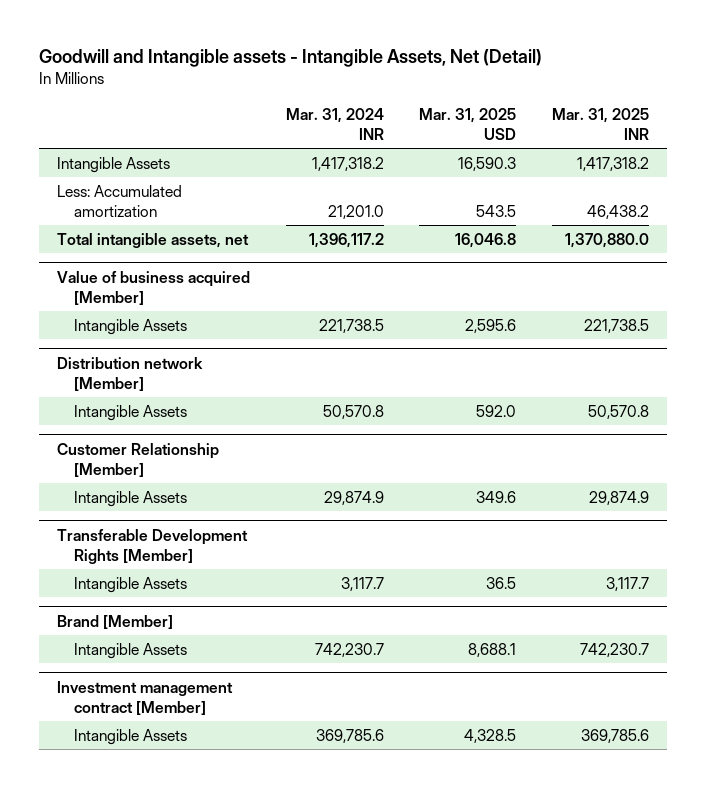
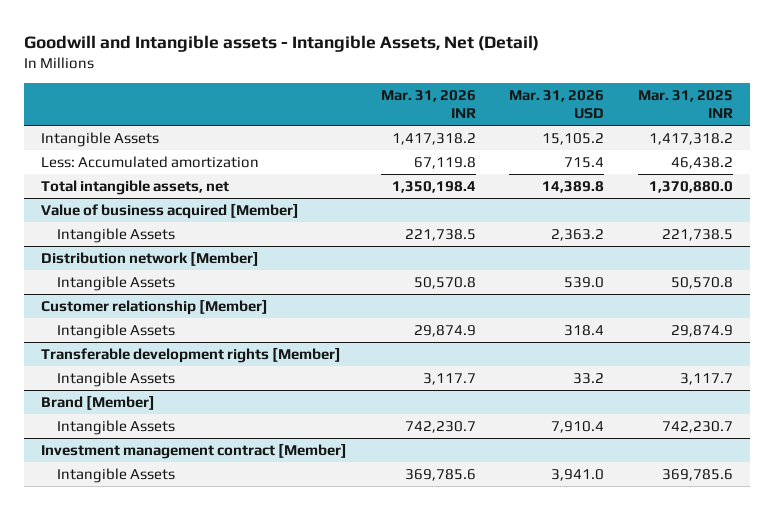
[285,107,384,140] Mar. 31, 2024 INR -> none
[419,107,517,140] Mar. 31, 2025 USD -> none
none -> [380,89,476,119] Mar. 31, 2026 INR
none -> [509,89,605,120] Mar. 31, 2026 USD
[57,442,220,477] Customer Relationship [Member] -> [40,298,268,315] Customer relationship [Member]
[57,528,249,564] Transferable Development Rights [Member] -> [40,346,341,363] Transferable development rights [Member]

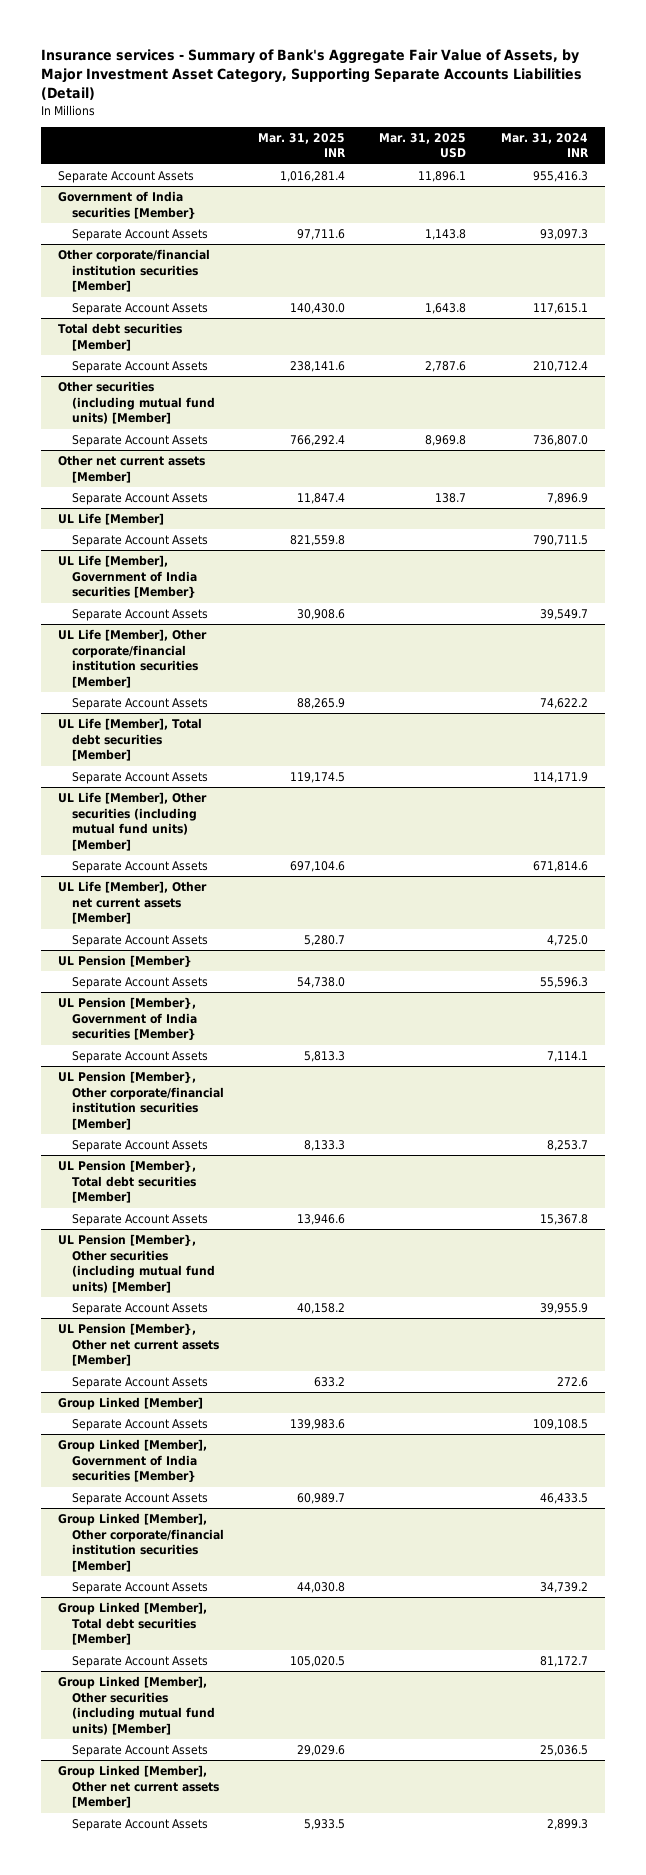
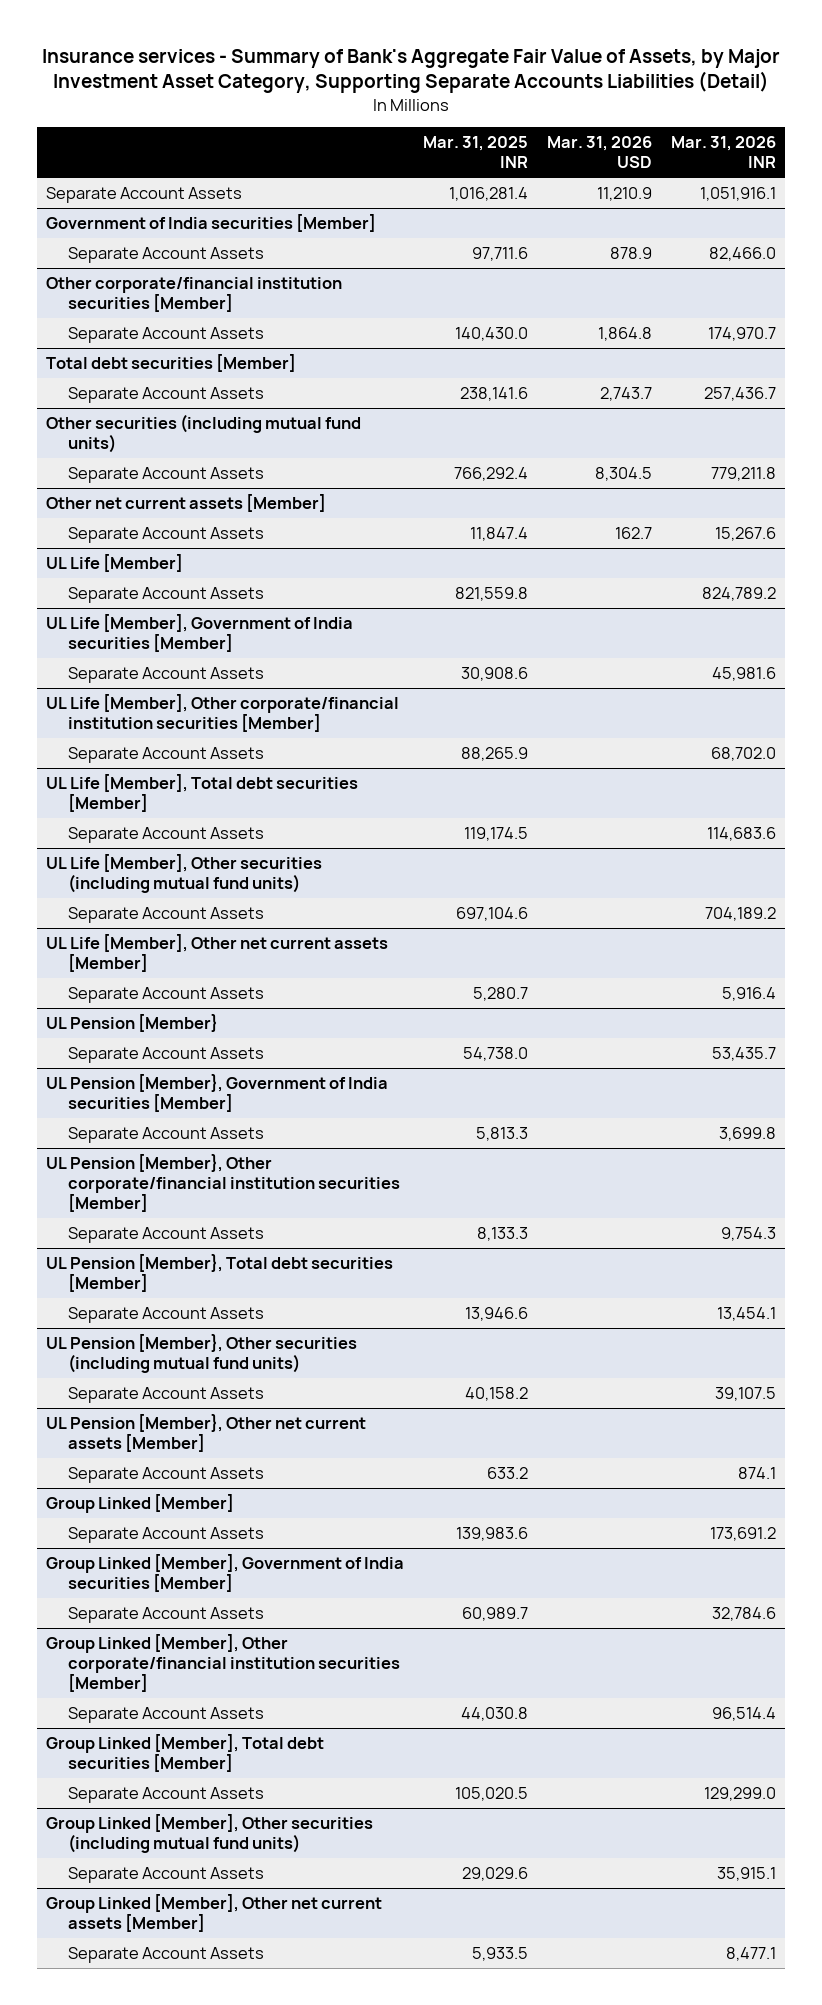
[379,132,467,159] Mar. 31, 2025 USD -> none
[500,132,589,158] Mar. 31, 2024 INR -> none
none -> [547,136,653,169] Mar. 31, 2026 USD
none -> [671,136,777,169] Mar. 31, 2026 INR
[58,190,196,219] Government of India securities [Member} -> [46,214,377,233] Government of India securities [Member]
[58,380,215,425] Other securities (including mutual fund units) [Member] -> [46,414,362,454] Other securities (including mutual fund units)
[58,554,197,599] UL Life [Member], Government of India securities [Member} -> [46,614,354,653] UL Life [Member], Government of India securities [Member]
[58,791,208,852] UL Life [Member], Other securities (including mutual fund units) [Member] -> [46,854,323,894] UL Life [Member], Other securities (including mutual fund units)
[58,996,197,1041] UL Pension [Member}, Government of India securities [Member} -> [46,1074,389,1113] UL Pension [Member}, Government of India securities [Member]
[58,1233,215,1294] UL Pension [Member}, Other securities (including mutual fund units) [Member] -> [46,1334,358,1374] UL Pension [Member}, Other securities (including mutual fund units)
[58,1438,208,1483] Group Linked [Member], Government of India securities [Member} -> [46,1554,405,1593] Group Linked [Member], Government of India securities [Member]
[58,1675,215,1736] Group Linked [Member], Other securities (including mutual fund units) [Member] -> [46,1814,374,1854] Group Linked [Member], Other securities (including mutual fund units)

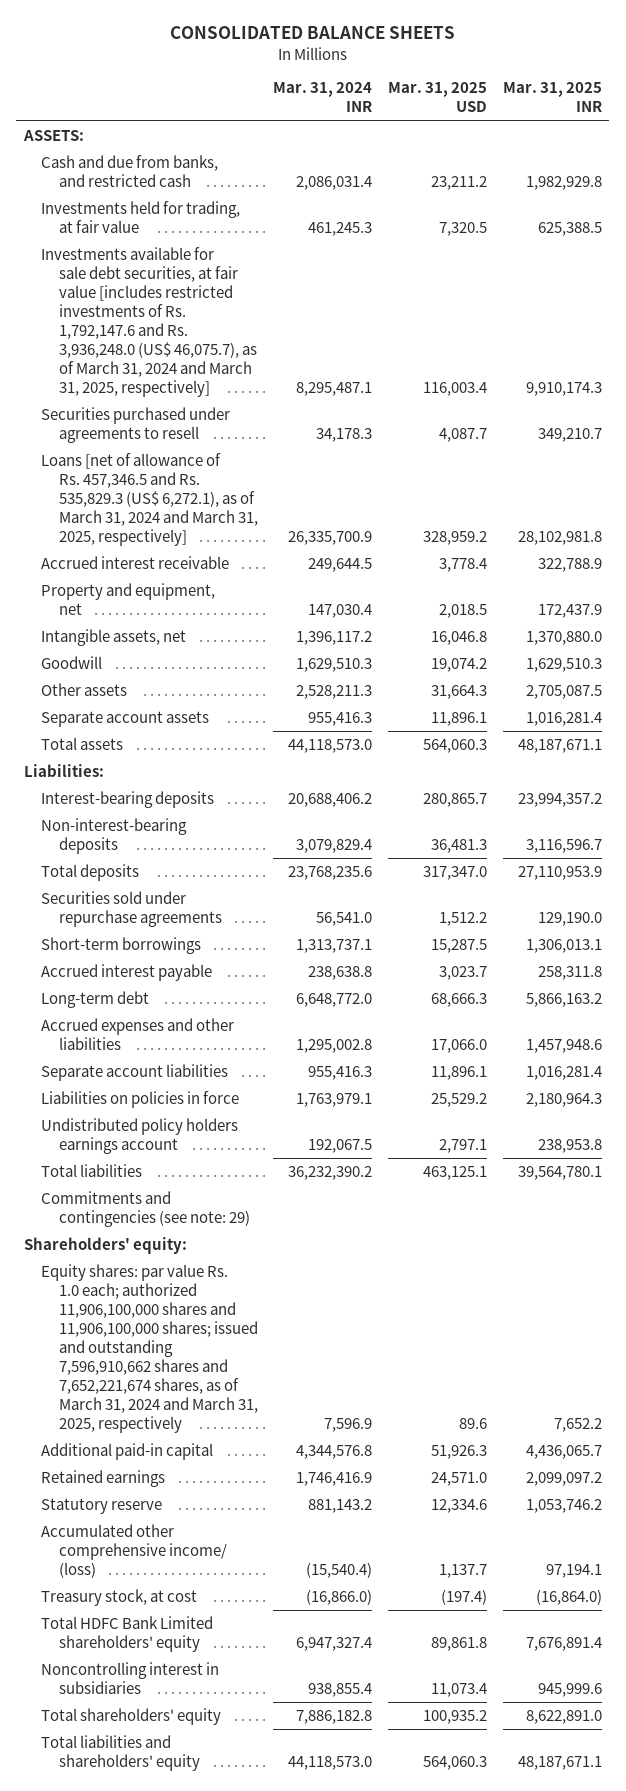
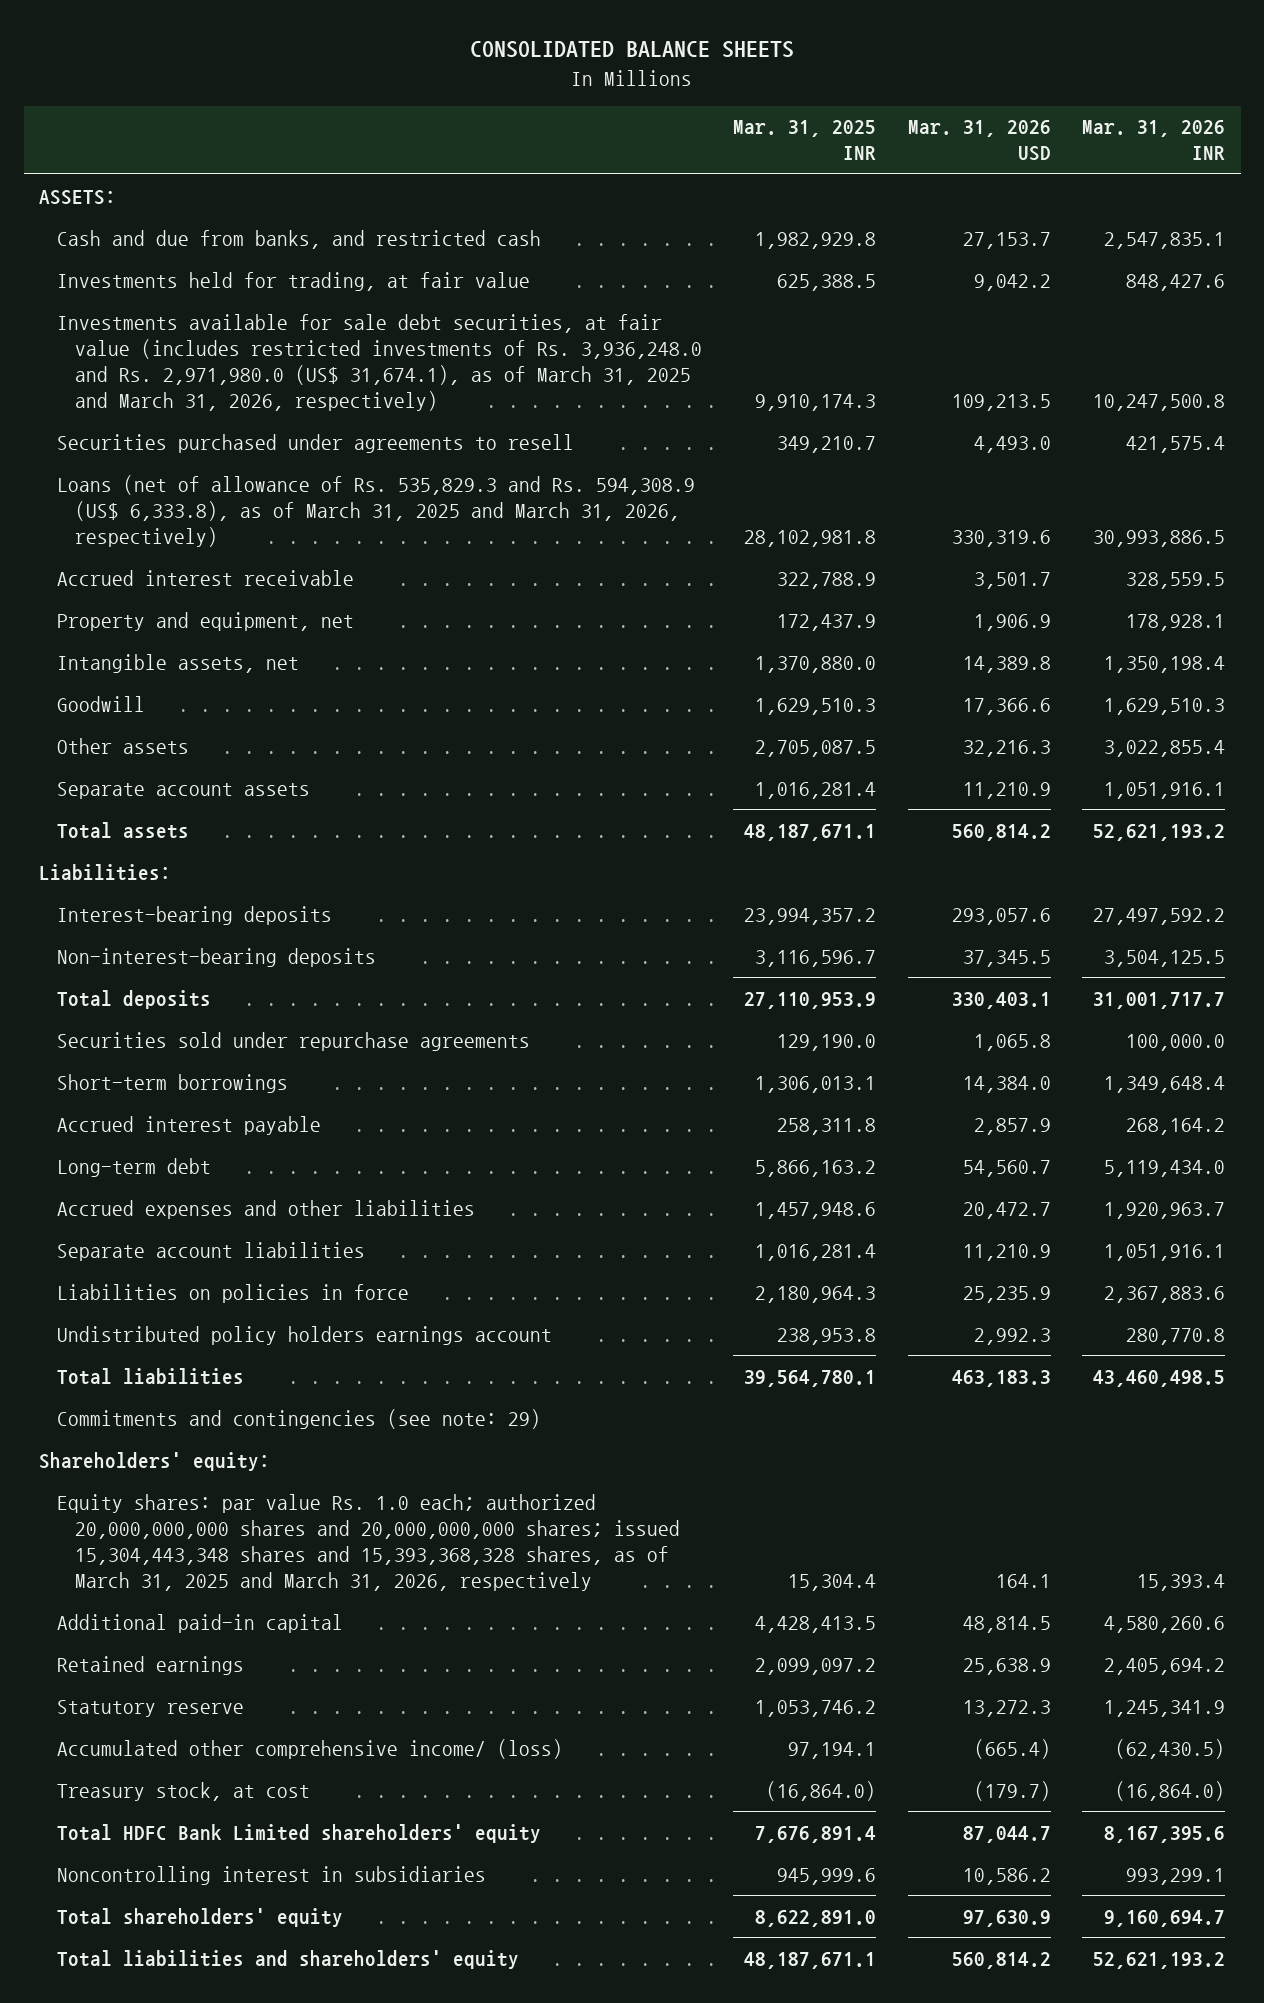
[273,82,373,113] Mar. 31, 2024 INR -> none
[388,82,488,113] Mar. 31, 2025 USD -> none
none -> [907,120,1051,162] Mar. 31, 2026 USD
none -> [1081,120,1225,161] Mar. 31, 2026 INR
[41,246,257,398] Investments available for sale debt securities, at fair value [includes restricted investments of Rs. 1,792,147.6 and Rs. 3,936,248.0 (US$ 46,075.7), as of March 31, 2024 and March 31, 2025, respectively] -> [57,313,702,411] Investments available for sale debt securities, at fair value (includes restricted investments of Rs. 3,936,248.0 and Rs. 2,971,980.0 (US$ 31,674.1), as of March 31, 2025 and March 31, 2026, respectively)
[41,452,258,547] Loans [net of allowance of Rs. 457,346.5 and Rs. 535,829.3 (US$ 6,272.1), as of March 31, 2024 and March 31, 2025, respectively] -> [57,474,696,547] Loans (net of allowance of Rs. 535,829.3 and Rs. 594,308.9 (US$ 6,333.8), as of March 31, 2025 and March 31, 2026, respectively)
[41,1263,258,1434] Equity shares: par value Rs. 1.0 each; authorized 11,906,100,000 shares and 11,906,100,000 shares; issued and outstanding 7,596,910,662 shares and 7,652,221,674 shares, as of March 31, 2024 and March 31, 2025, respectively -> [57,1493,680,1591] Equity shares: par value Rs. 1.0 each; authorized 20,000,000,000 shares and 20,000,000,000 shares; issued 15,304,443,348 shares and 15,393,368,328 shares, as of March 31, 2025 and March 31, 2026, respectively
[553,1418,602,1433] 7,652.2 -> [788,1573,877,1591] 15,304.4
[525,1444,602,1459] 4,436,065.7 -> [755,1615,877,1633] 4,428,413.5

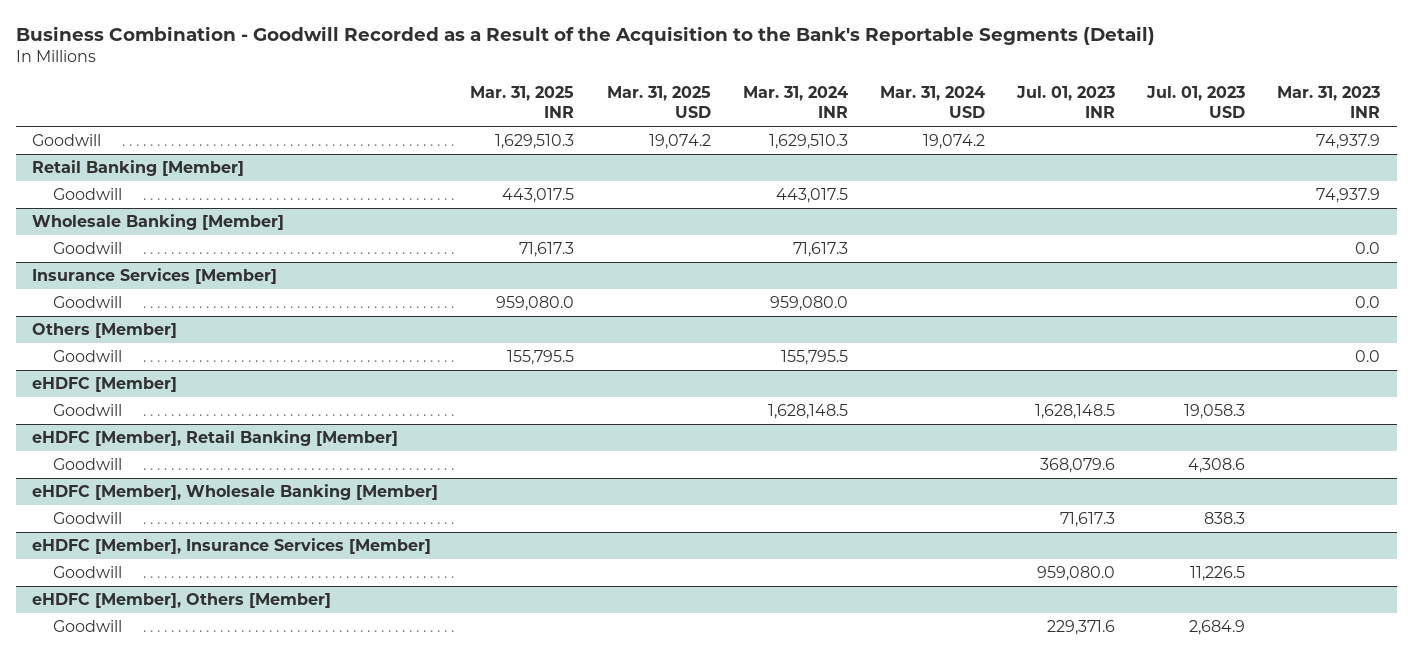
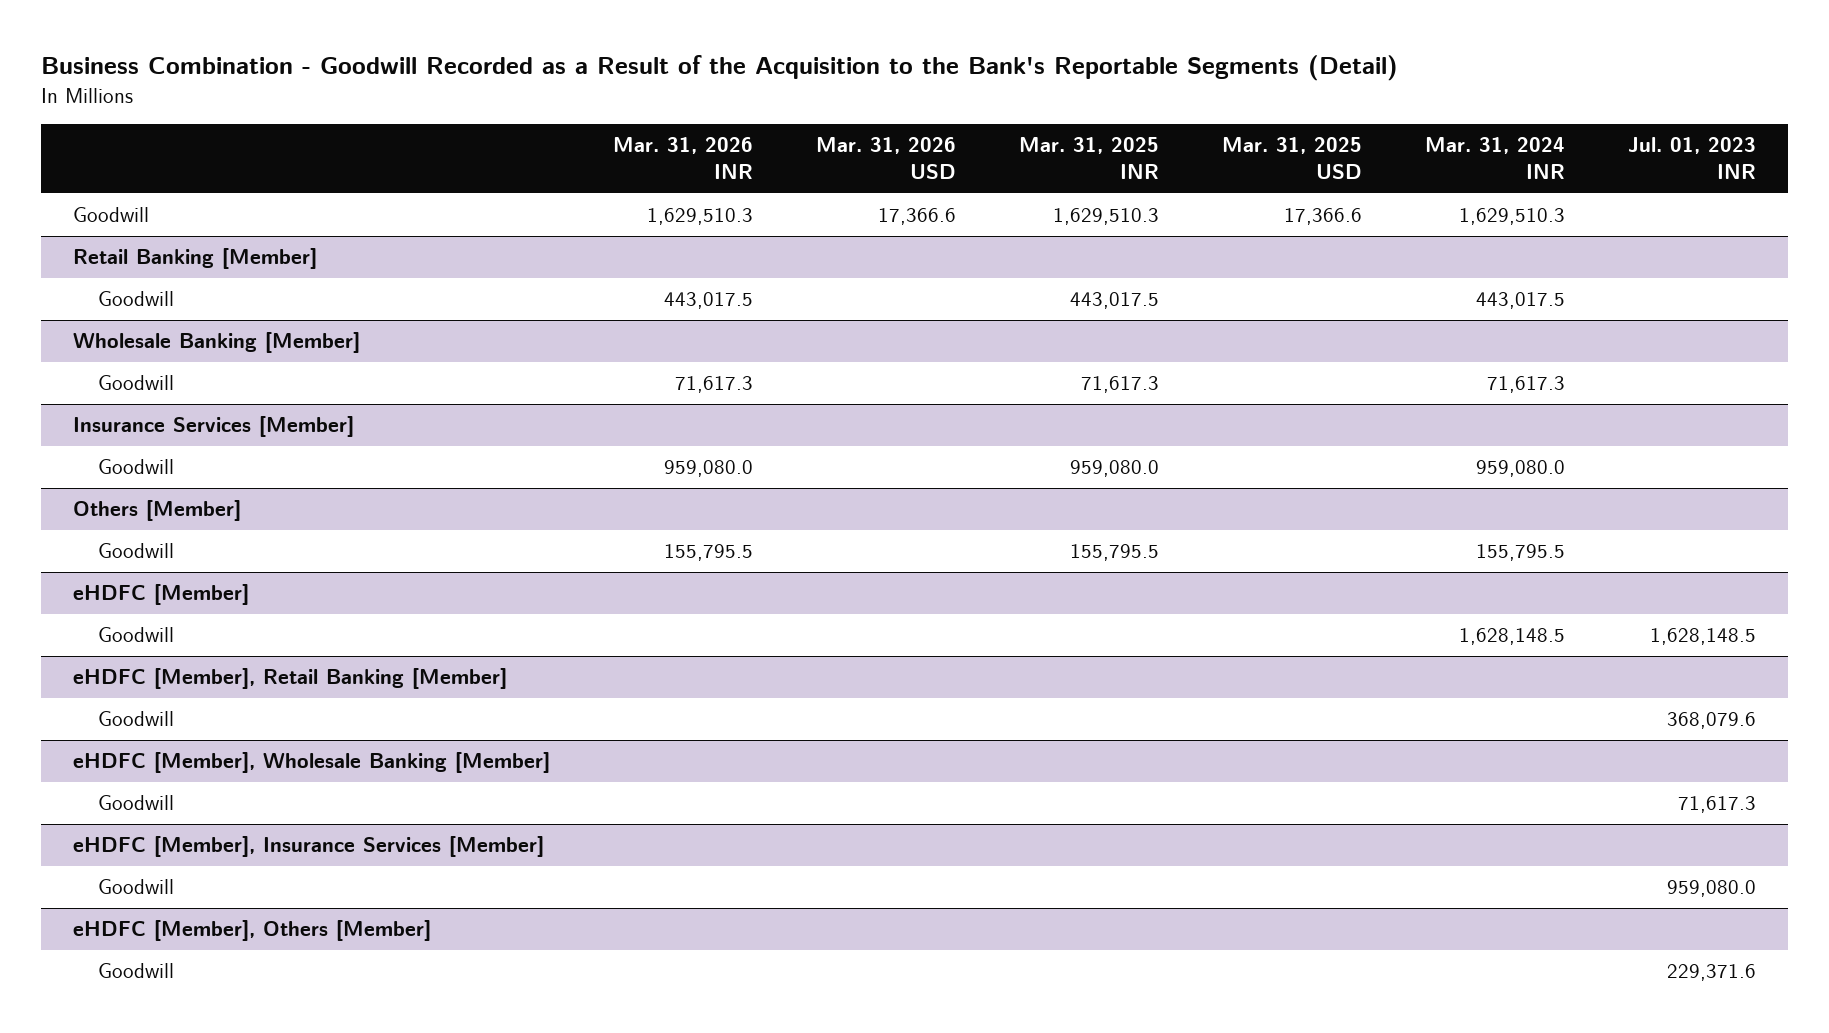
[879,85,985,119] Mar. 31, 2024 USD -> none
[1146,85,1246,119] Jul. 01, 2023 USD -> none
[1277,85,1381,119] Mar. 31, 2023 INR -> none
none -> [612,137,753,180] Mar. 31, 2026 INR
none -> [815,137,956,180] Mar. 31, 2026 USD
[648,134,711,150] 19,074.2 -> [1284,208,1363,226] 17,366.6

